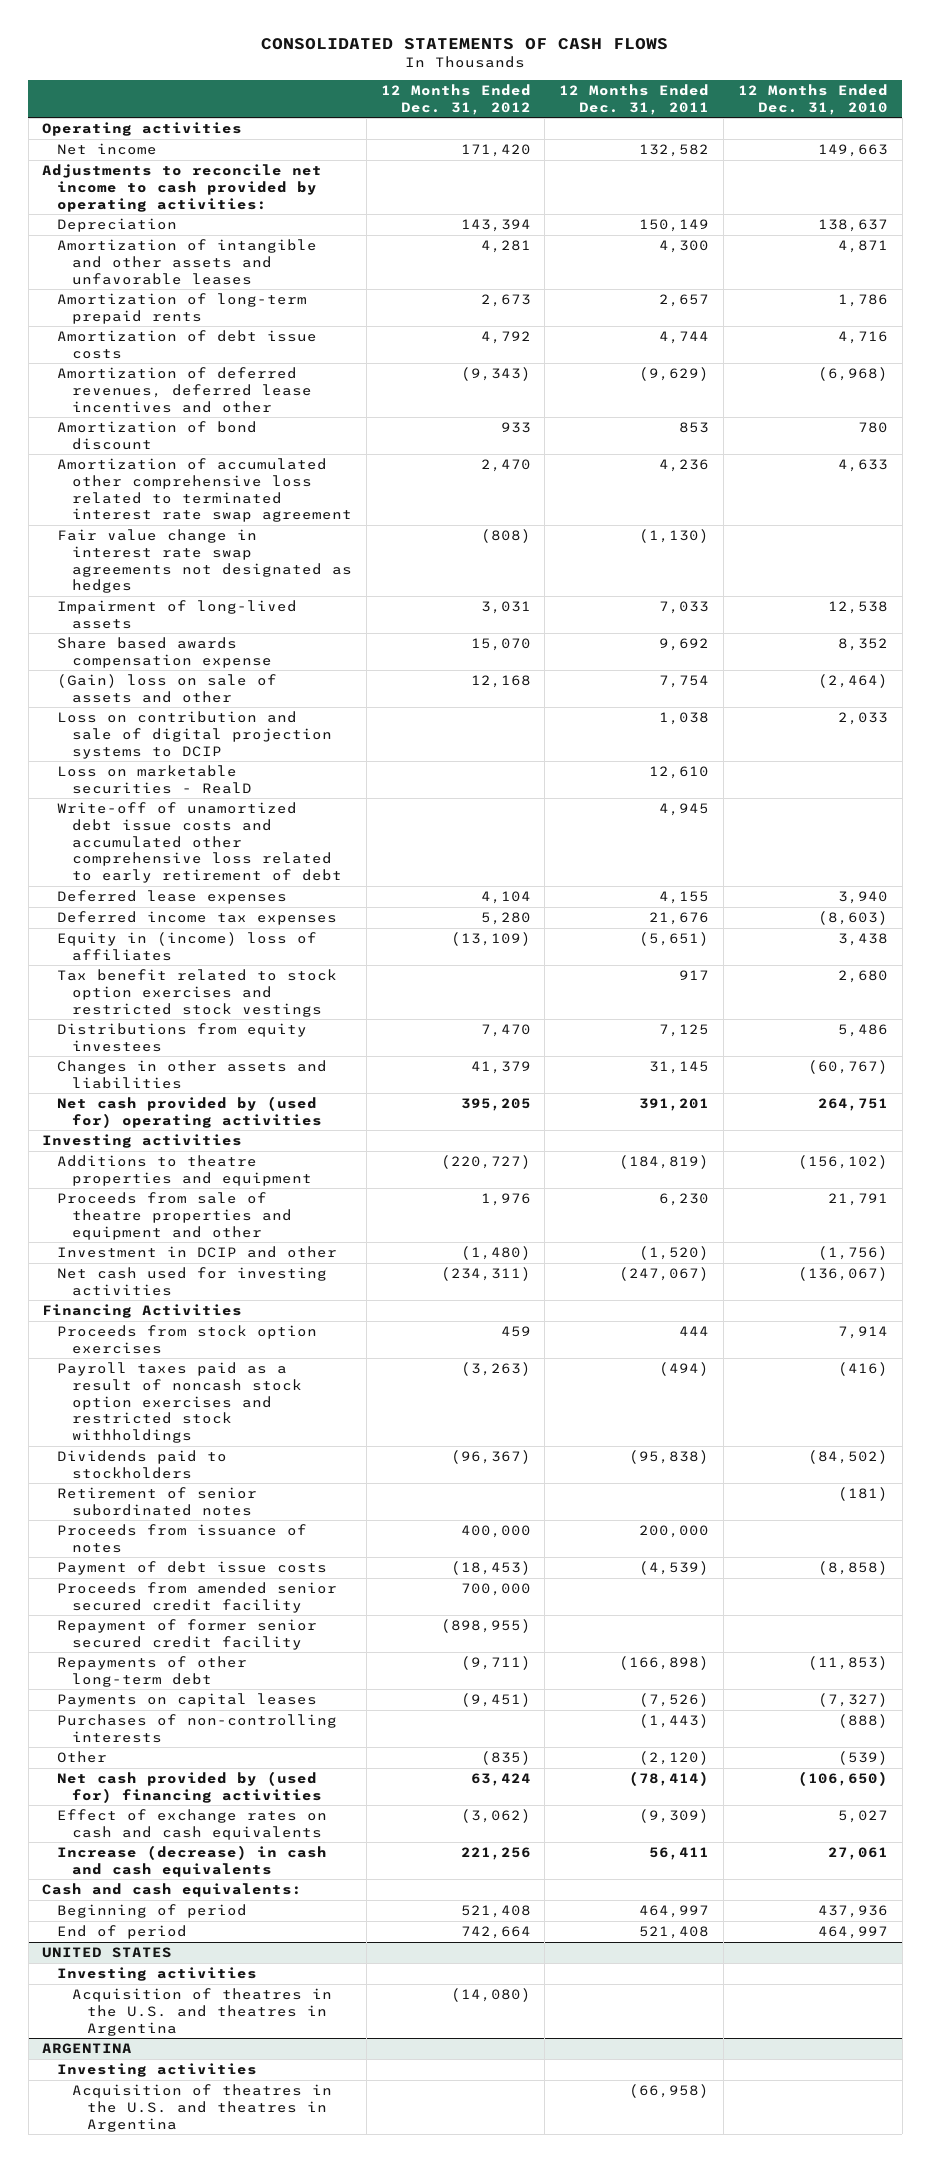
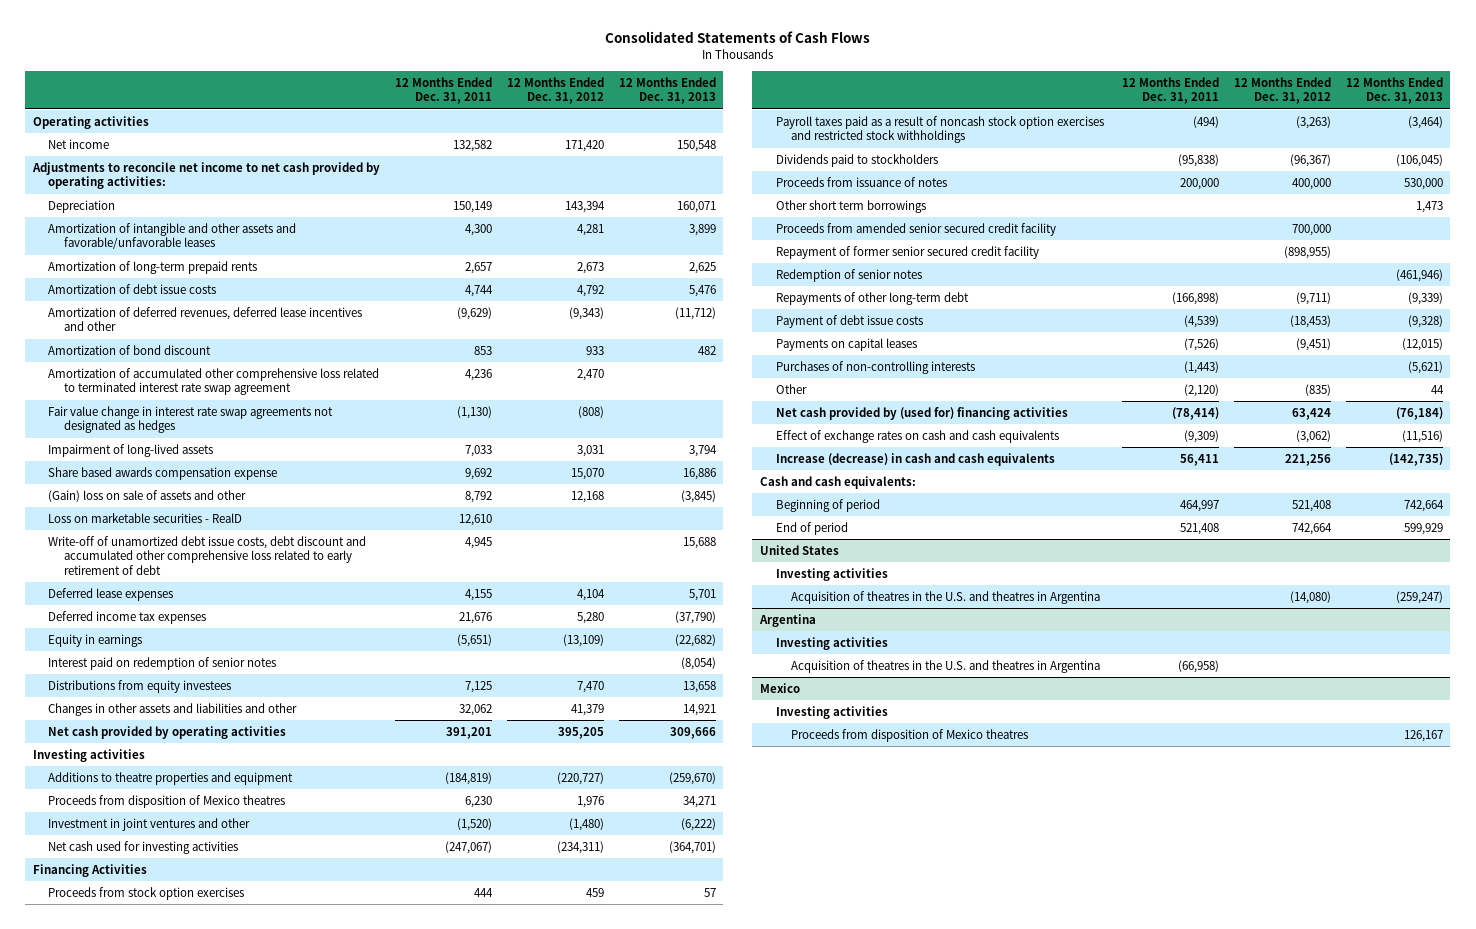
[261,37,669,50] CONSOLIDATED STATEMENTS OF CASH FLOWS -> [604,31,870,44] Consolidated Statements of Cash Flows
[737,83,888,115] 12 Months Ended Dec. 31, 2010 -> none
none -> [618,76,716,105] 12 Months Ended Dec. 31, 2013
[42,163,323,212] Adjustments to reconcile net income to cash provided by operating activities: -> [31,161,380,190] Adjustments to reconcile net income to net cash provided by operating activities:
[57,238,318,285] Amortization of intangible and other assets and unfavorable leases -> [48,222,297,250] Amortization of intangible and other assets and favorable/unfavorable leases
[57,710,333,759] Loss on contribution and sale of digital projection systems to DCIP -> none
[659,674,710,688] 7,754 -> [464,490,492,503] 8,792
[57,801,343,884] Write-off of unamortized debt issue costs and accumulated other comprehensive loss related to early retirement of debt -> [48,535,367,576] Write-off of unamortized debt issue costs, debt discount and accumulated other comprehensive loss related to early retirement of debt
[57,968,338,1017] Tax benefit related to stock option exercises and restricted stock vestings -> none
[57,931,318,961] Equity in (income) loss of affiliates -> [48,633,143,647] Equity in earnings
none -> [48,656,277,670] Interest paid on redemption of senior notes
[57,1059,328,1089] Changes in other assets and liabilities -> [48,702,298,716] Changes in other assets and liabilities and other
[649,1060,710,1074] 31,145 -> [458,703,492,716] 32,062
[57,1095,323,1128] Net cash provided by (used for) operating activities -> [48,725,287,739] Net cash provided by operating activities
[57,1191,293,1240] Proceeds from sale of theatre properties and equipment and other -> [48,794,286,808] Proceeds from disposition of Mexico theatres
[57,1245,338,1258] Investment in DCIP and other -> [48,817,251,831] Investment in joint ventures and other
[57,1486,258,1516] Retirement of senior subordinated notes -> none
none -> [775,199,926,213] Other short term borrowings
none -> [775,268,922,282] Redemption of senior notes
[57,1560,328,1575] Payment of debt issue costs -> [775,314,923,328] Payment of debt issue costs
[42,1946,173,1958] UNITED STATES -> [759,544,839,555] United States
[42,2042,133,2054] ARGENTINA -> [758,613,816,627] Argentina
none -> [759,682,800,693] Mexico
none -> [775,705,888,719] Investing activities
none -> [791,728,1029,742] Proceeds from disposition of Mexico theatres

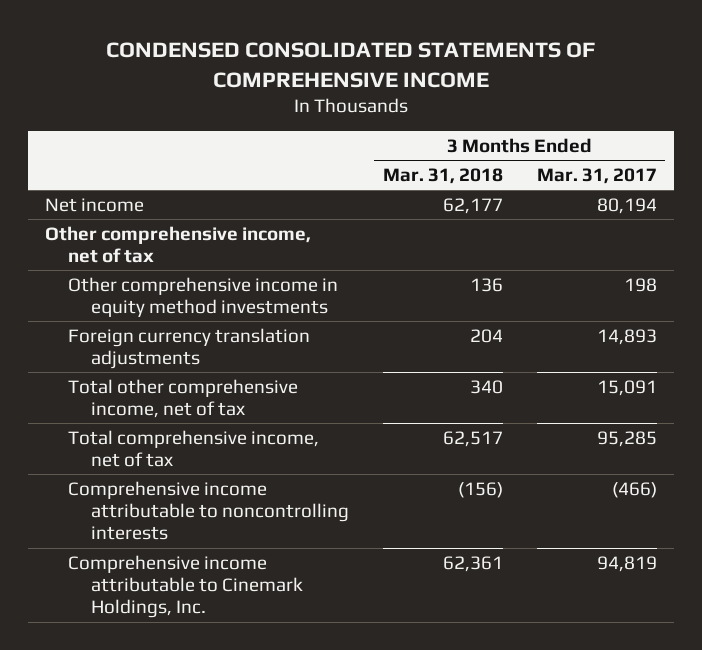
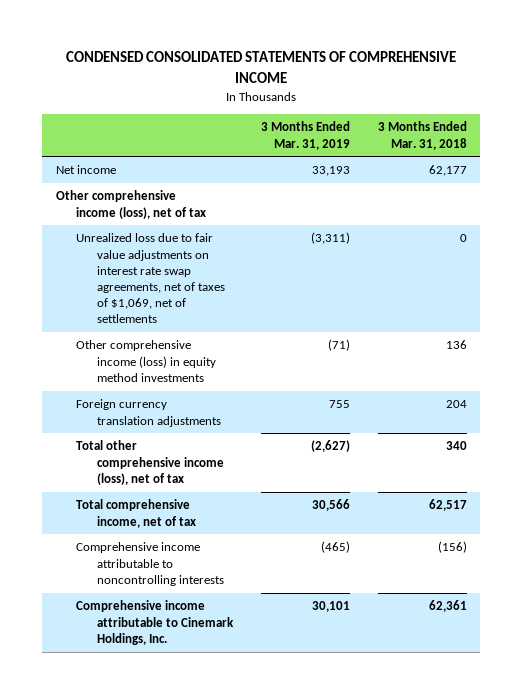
[536,168,657,185] Mar. 31, 2017 -> none
none -> [260,121,350,150] 3 Months Ended Mar. 31, 2019
[44,225,311,263] Other comprehensive income, net of tax -> [55,190,207,219] Other comprehensive income (loss), net of tax
none -> [76,233,226,324] Unrealized loss due to fair value adjustments on interest rate swap agreements, net of taxes of $1,069, net of settlements
[67,276,338,317] Other comprehensive income in equity method investments -> [76,340,217,382] Other comprehensive income (loss) in equity method investments
[67,378,298,418] Total other comprehensive income, net of tax -> [76,440,225,485] Total other comprehensive income (loss), net of tax

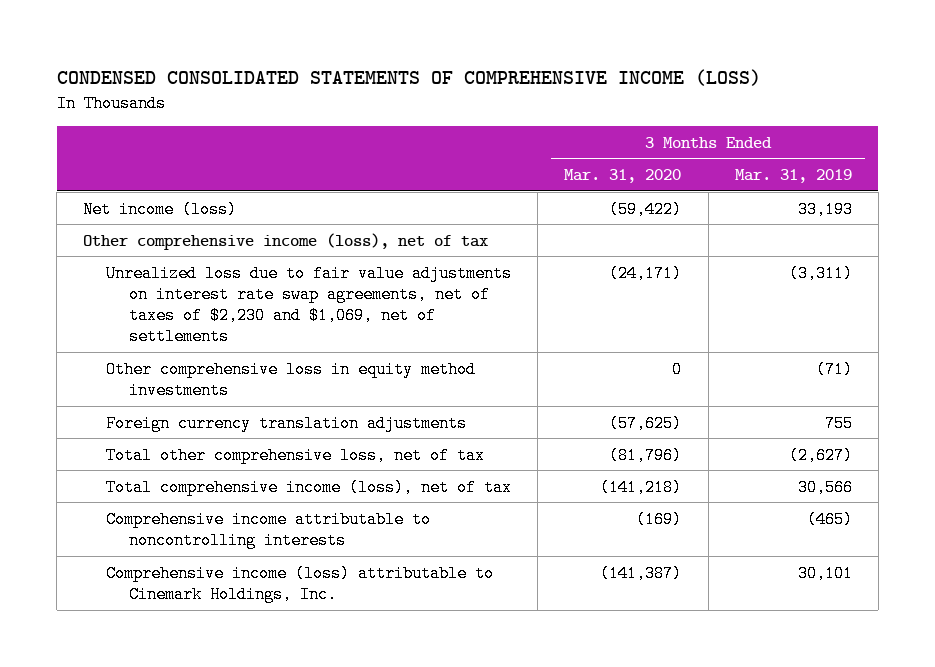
[66,51,457,83] CONDENSED CONSOLIDATED STATEMENTS OF COMPREHENSIVE INCOME -> [56,69,761,87] CONDENSED CONSOLIDATED STATEMENTS OF COMPREHENSIVE INCOME (LOSS)
[377,121,467,150] 3 Months Ended Mar. 31, 2018 -> none
none -> [564,169,682,184] Mar. 31, 2020
[55,165,116,175] Net income -> [83,200,238,218] Net income (loss)
[76,233,226,324] Unrealized loss due to fair value adjustments on interest rate swap agreements, net of taxes of $1,069, net of settlements -> [106,264,513,345] Unrealized loss due to fair value adjustments on interest rate swap agreements, net of taxes of $2,230 and $1,069, net of settlements
[76,340,217,382] Other comprehensive income (loss) in equity method investments -> [106,360,477,399] Other comprehensive loss in equity method investments
[76,440,225,485] Total other comprehensive income (loss), net of tax -> [106,446,486,464] Total other comprehensive loss, net of tax
[76,499,197,528] Total comprehensive income, net of tax -> [106,478,513,496] Total comprehensive income (loss), net of tax
[76,600,235,645] Comprehensive income attributable to Cinemark Holdings, Inc. -> [106,564,495,603] Comprehensive income (loss) attributable to Cinemark Holdings, Inc.

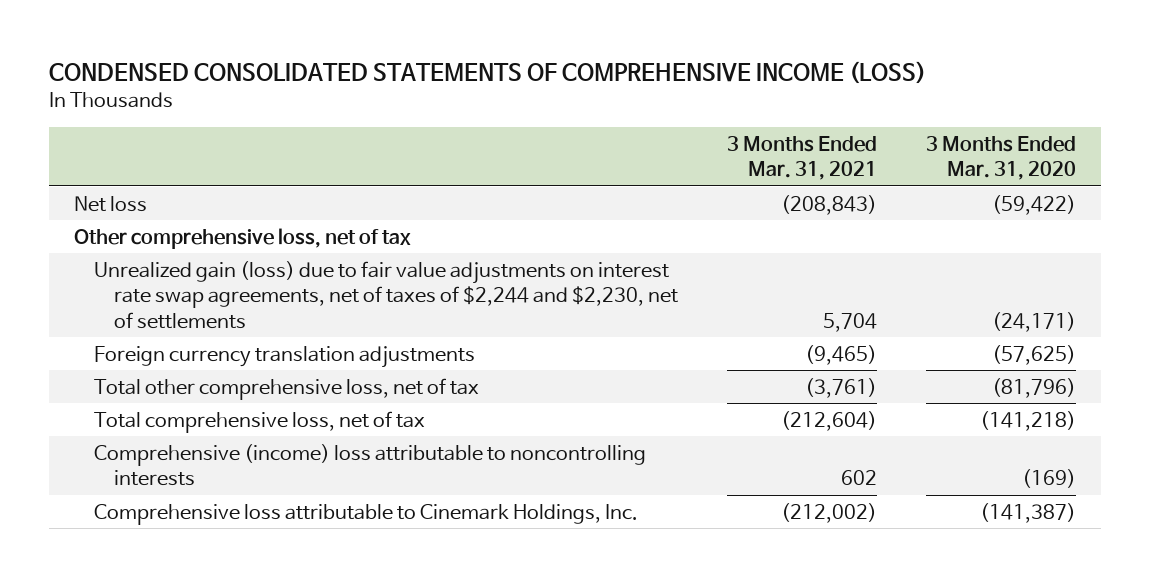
[734,169,852,184] Mar. 31, 2019 -> none
none -> [727,135,878,181] 3 Months Ended Mar. 31, 2021
[106,360,477,399] Other comprehensive loss in equity method investments -> none
[83,200,238,218] Net income (loss) -> [73,195,147,212] Net loss
[83,232,489,250] Other comprehensive income (loss), net of tax -> [73,227,411,249] Other comprehensive loss, net of tax
[106,264,513,345] Unrealized loss due to fair value adjustments on interest rate swap agreements, net of taxes of $2,230 and $1,069, net of settlements -> [93,260,679,330] Unrealized gain (loss) due to fair value adjustments on interest rate swap agreements, net of taxes of $2,244 and $2,230, net of settlements
[106,478,513,496] Total comprehensive income (loss), net of tax -> [93,410,425,433] Total comprehensive loss, net of tax
[106,510,432,549] Comprehensive income attributable to noncontrolling interests -> [93,443,646,487] Comprehensive (income) loss attributable to noncontrolling interests
[106,564,495,603] Comprehensive income (loss) attributable to Cinemark Holdings, Inc. -> [93,503,638,525] Comprehensive loss attributable to Cinemark Holdings, Inc.

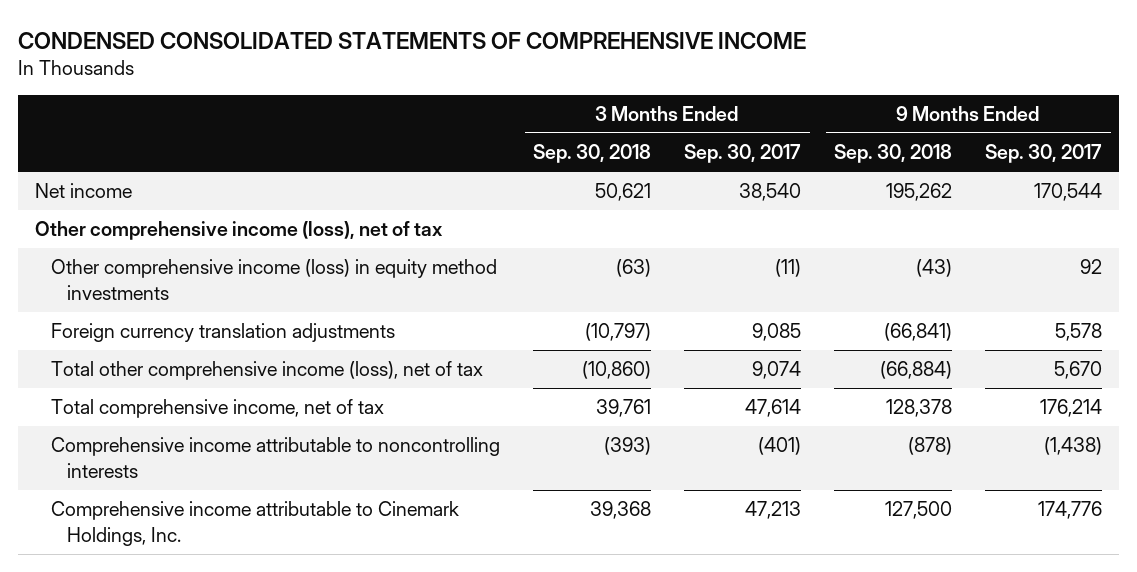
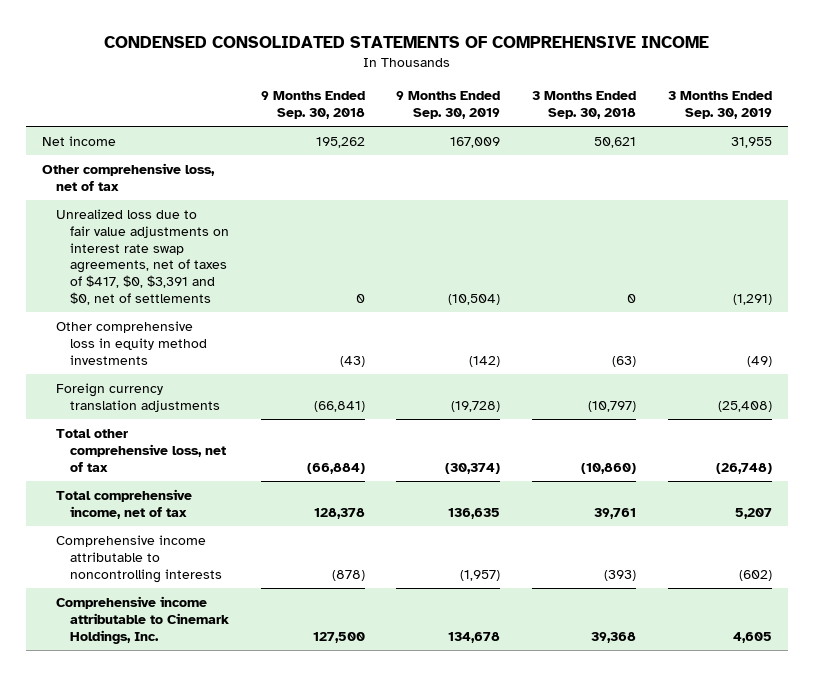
[684,144,802,164] Sep. 30, 2017 -> none
[985,144,1103,164] Sep. 30, 2017 -> none
none -> [396,91,501,120] 9 Months Ended Sep. 30, 2019
none -> [667,91,772,120] 3 Months Ended Sep. 30, 2019
[34,221,443,241] Other comprehensive income (loss), net of tax -> [41,162,215,191] Other comprehensive loss, net of tax
none -> [55,208,230,306] Unrealized loss due to fair value adjustments on interest rate swap agreements, net of taxes of $417, $0, $3,391 and $0, net of settlements
[51,259,498,300] Other comprehensive income (loss) in equity method investments -> [55,320,208,365] Other comprehensive loss in equity method investments
[51,361,484,381] Total other comprehensive income (loss), net of tax -> [55,428,227,472] Total other comprehensive loss, net of tax

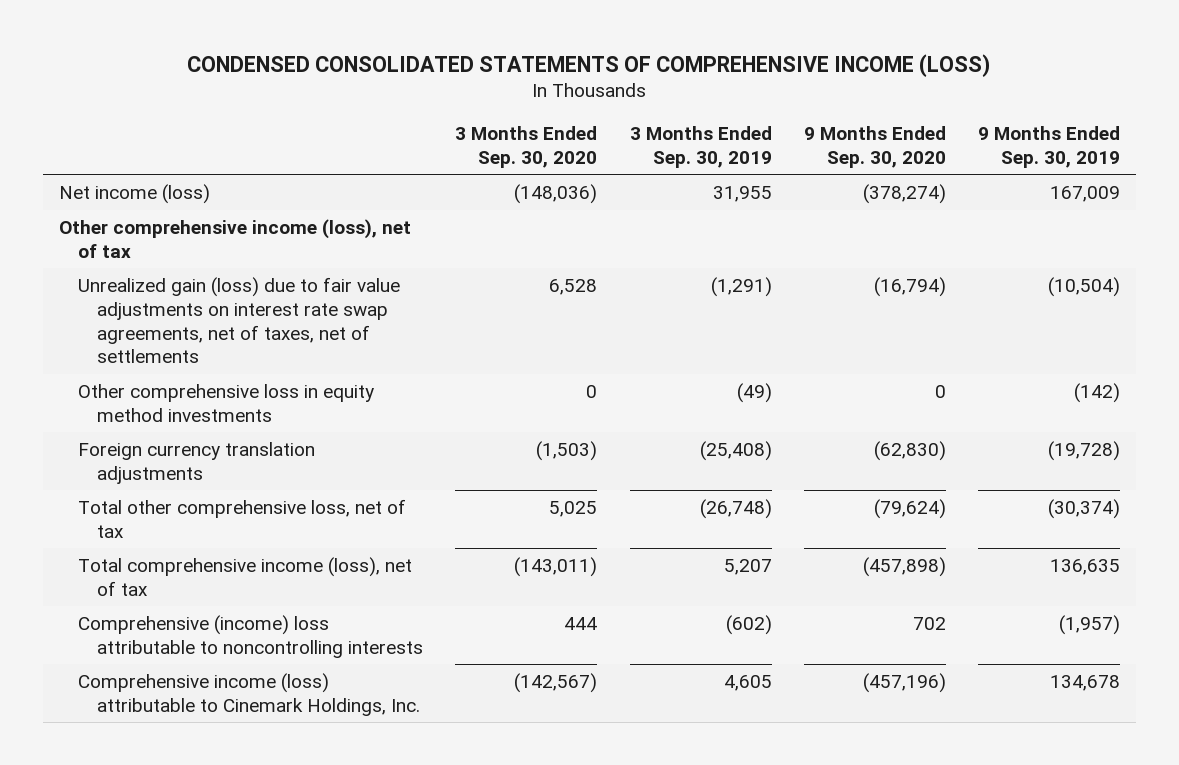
[103,36,709,49] CONDENSED CONSOLIDATED STATEMENTS OF COMPREHENSIVE INCOME -> [187,53,991,77] CONDENSED CONSOLIDATED STATEMENTS OF COMPREHENSIVE INCOME (LOSS)
[260,91,365,120] 9 Months Ended Sep. 30, 2018 -> none
[532,91,637,120] 3 Months Ended Sep. 30, 2018 -> none
none -> [455,125,598,168] 3 Months Ended Sep. 30, 2020
none -> [803,125,946,168] 9 Months Ended Sep. 30, 2020
[41,135,116,146] Net income -> [58,183,210,204] Net income (loss)
[41,162,215,191] Other comprehensive loss, net of tax -> [58,218,411,258] Other comprehensive income (loss), net of tax
[55,208,230,306] Unrealized loss due to fair value adjustments on interest rate swap agreements, net of taxes of $417, $0, $3,391 and $0, net of settlements -> [77,276,400,364] Unrealized gain (loss) due to fair value adjustments on interest rate swap agreements, net of taxes, net of settlements
[55,488,192,519] Total comprehensive income, net of tax -> [77,556,412,596] Total comprehensive income (loss), net of tax
[55,534,223,583] Comprehensive income attributable to noncontrolling interests -> [77,614,424,658] Comprehensive (income) loss attributable to noncontrolling interests
[55,595,230,644] Comprehensive income attributable to Cinemark Holdings, Inc. -> [77,672,421,716] Comprehensive income (loss) attributable to Cinemark Holdings, Inc.

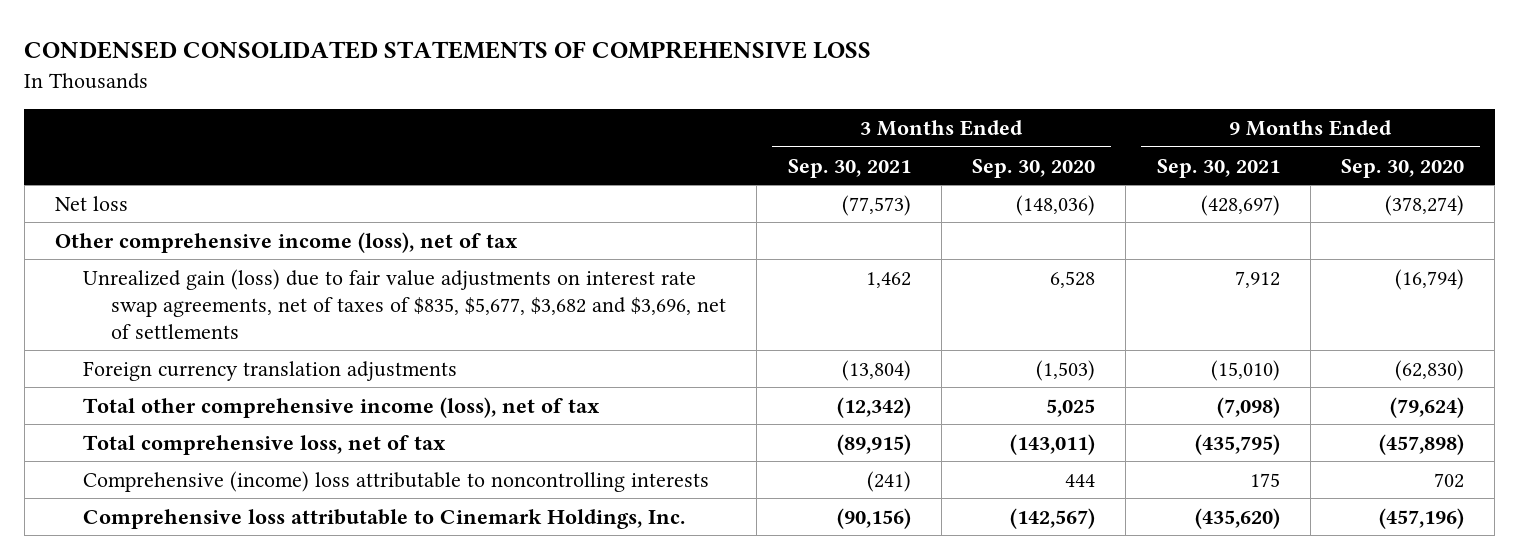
[187,53,991,77] CONDENSED CONSOLIDATED STATEMENTS OF COMPREHENSIVE INCOME (LOSS) -> [24,41,872,60] CONDENSED CONSOLIDATED STATEMENTS OF COMPREHENSIVE LOSS
[629,125,772,168] 3 Months Ended Sep. 30, 2019 -> none
[977,125,1120,168] 9 Months Ended Sep. 30, 2019 -> none
none -> [787,158,911,178] Sep. 30, 2021
none -> [1156,158,1280,178] Sep. 30, 2021
[58,183,210,204] Net income (loss) -> [55,195,129,211] Net loss
[77,383,374,422] Other comprehensive loss in equity method investments -> none
[77,276,400,364] Unrealized gain (loss) due to fair value adjustments on interest rate swap agreements, net of taxes, net of settlements -> [83,268,727,339] Unrealized gain (loss) due to fair value adjustments on interest rate swap agreements, net of taxes of $835, $5,677, $3,682 and $3,696, net of settlements
[77,498,406,538] Total other comprehensive loss, net of tax -> [83,396,601,418] Total other comprehensive income (loss), net of tax
[77,556,412,596] Total comprehensive income (loss), net of tax -> [83,434,447,455] Total comprehensive loss, net of tax
[77,672,421,716] Comprehensive income (loss) attributable to Cinemark Holdings, Inc. -> [83,508,686,529] Comprehensive loss attributable to Cinemark Holdings, Inc.

